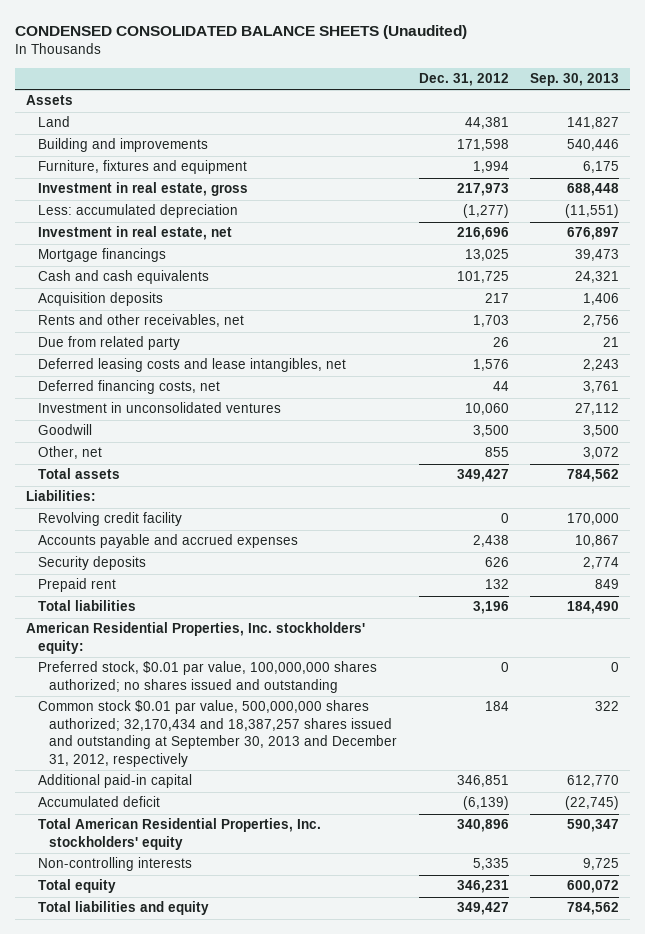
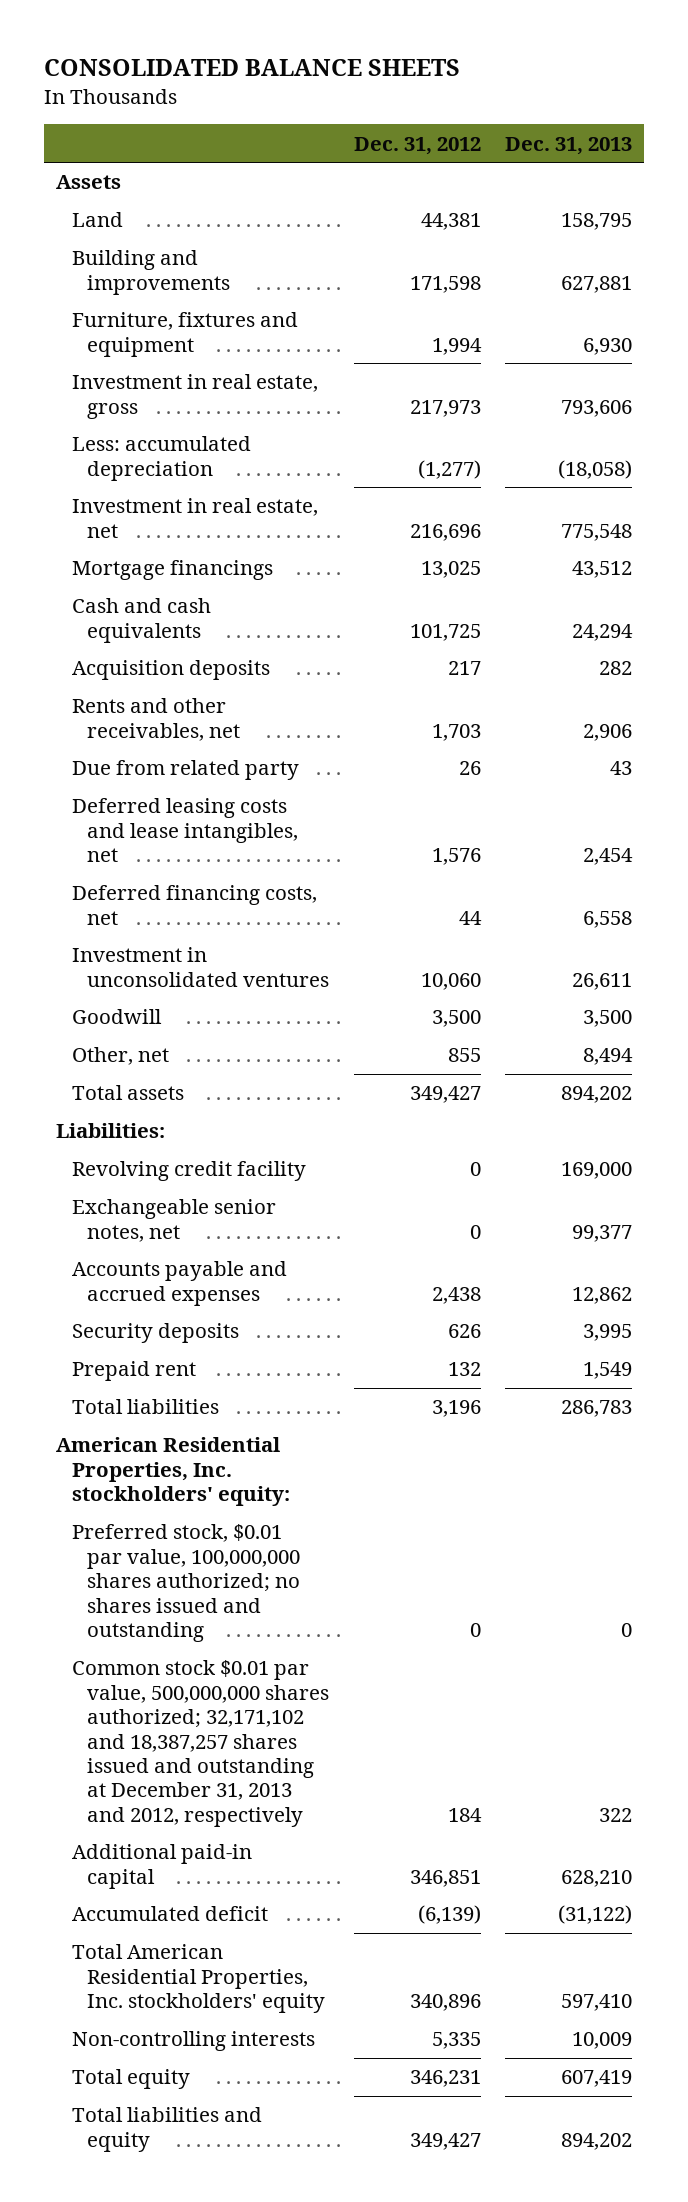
[15,25,468,40] CONDENSED CONSOLIDATED BALANCE SHEETS (Unaudited) -> [43,58,460,76] CONSOLIDATED BALANCE SHEETS
[530,73,620,87] Sep. 30, 2013 -> none
none -> [504,136,632,155] Dec. 31, 2013
none -> [71,1199,276,1242] Exchangeable senior notes, net
[37,700,398,767] Common stock $0.01 par value, 500,000,000 shares authorized; 32,170,434 and 18,387,257 shares issued and outstanding at September 30, 2013 and December 31, 2012, respectively -> [71,1660,330,1827] Common stock $0.01 par value, 500,000,000 shares authorized; 32,171,102 and 18,387,257 shares issued and outstanding at December 31, 2013 and 2012, respectively

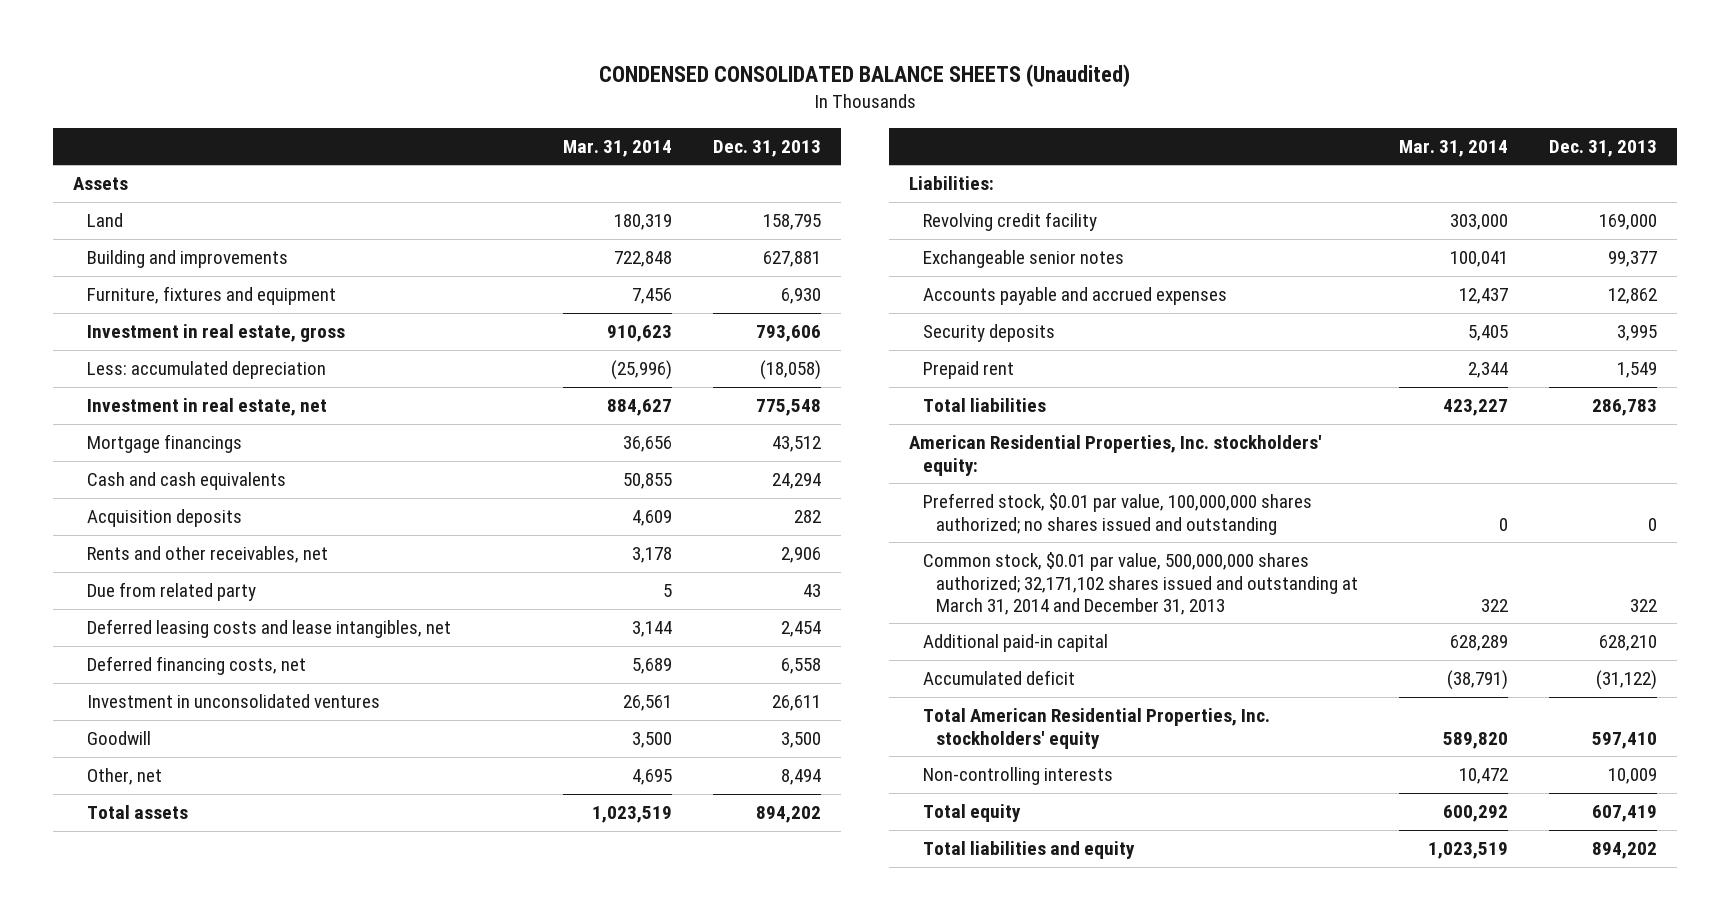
[43,58,460,76] CONSOLIDATED BALANCE SHEETS -> [598,64,1130,88] CONDENSED CONSOLIDATED BALANCE SHEETS (Unaudited)
[353,136,481,155] Dec. 31, 2012 -> none
none -> [562,139,672,157] Mar. 31, 2014
[71,1199,276,1242] Exchangeable senior notes, net -> [922,250,1124,269] Exchangeable senior notes
[71,1660,330,1827] Common stock $0.01 par value, 500,000,000 shares authorized; 32,171,102 and 18,387,257 shares issued and outstanding at December 31, 2013 and 2012, respectively -> [922,552,1359,615] Common stock, $0.01 par value, 500,000,000 shares authorized; 32,171,102 shares issued and outstanding at March 31, 2014 and December 31, 2013

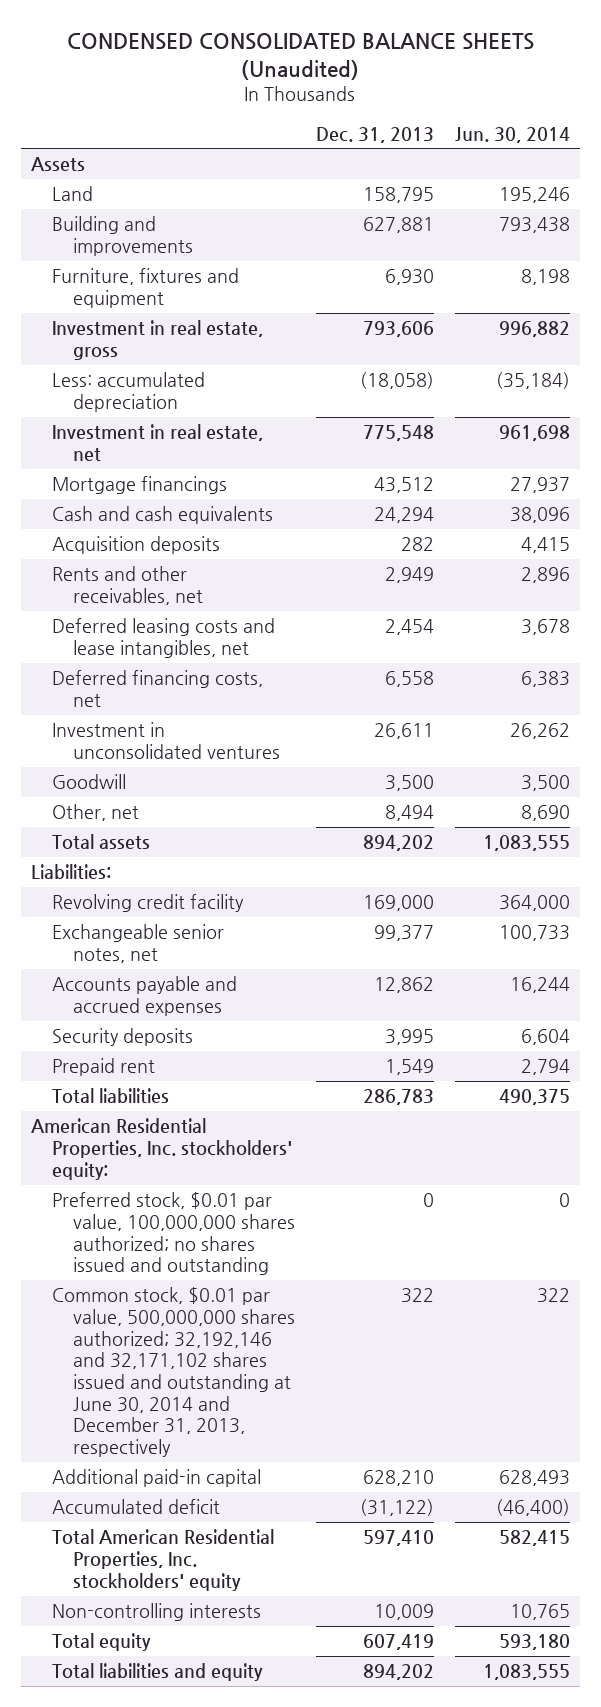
[562,139,672,157] Mar. 31, 2014 -> none
none -> [454,126,570,143] Jun. 30, 2014
[86,582,256,602] Due from related party -> none
[780,547,821,564] 2,906 -> [384,567,434,584] 2,949
[922,250,1124,269] Exchangeable senior notes -> [52,924,225,964] Exchangeable senior notes, net
[922,552,1359,615] Common stock, $0.01 par value, 500,000,000 shares authorized; 32,171,102 shares issued and outstanding at March 31, 2014 and December 31, 2013 -> [52,1287,296,1458] Common stock, $0.01 par value, 500,000,000 shares authorized; 32,192,146 and 32,171,102 shares issued and outstanding at June 30, 2014 and December 31, 2013, respectively

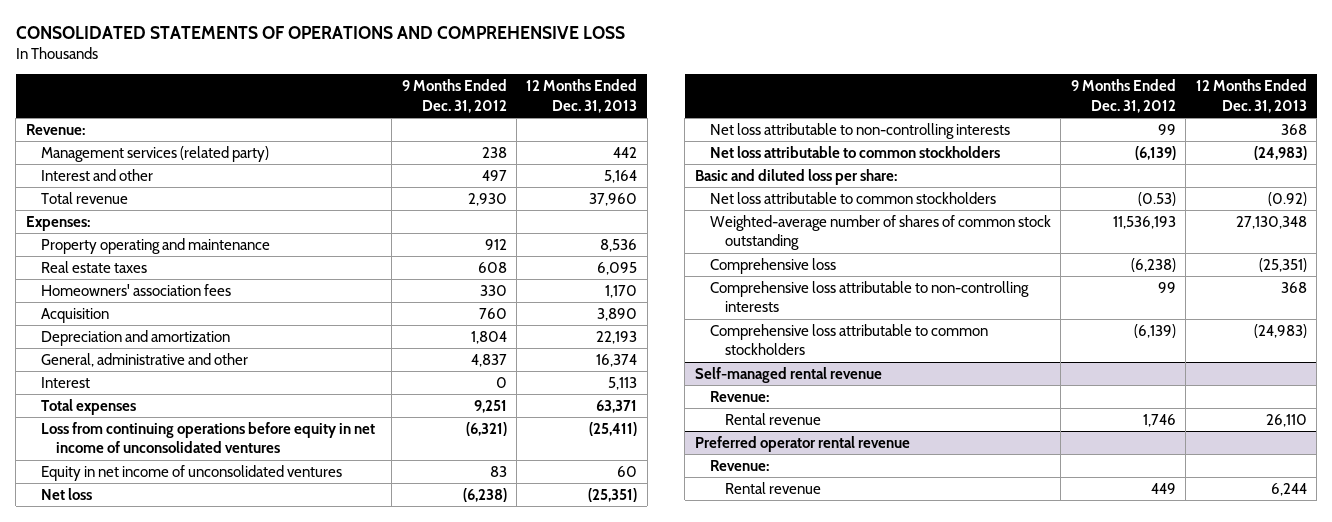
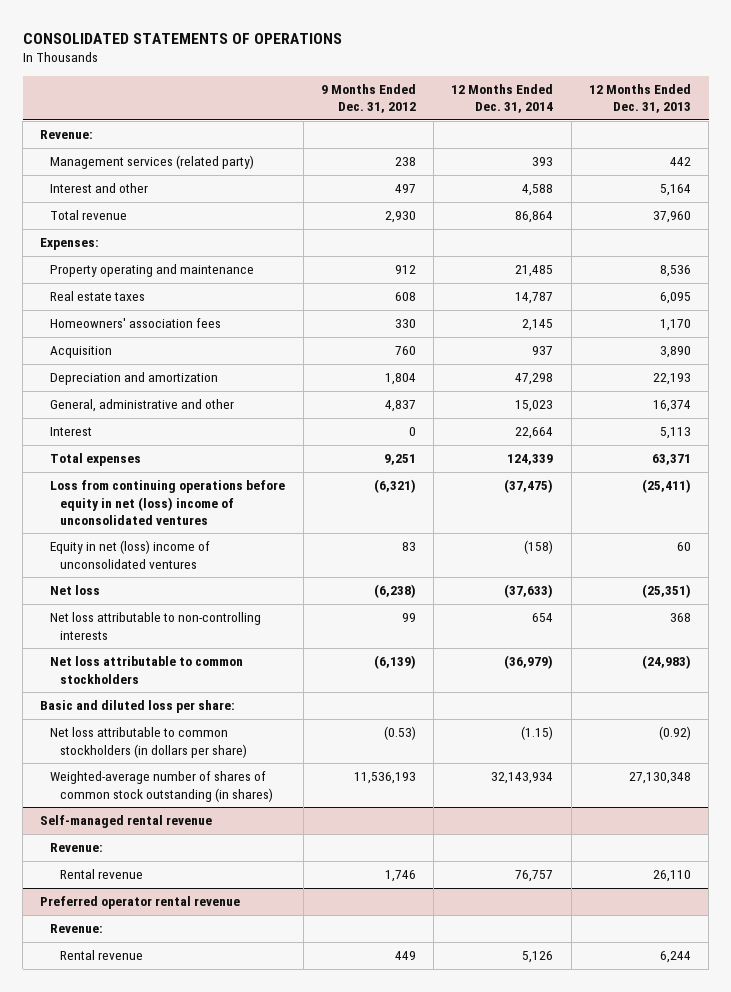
[15,26,625,40] CONSOLIDATED STATEMENTS OF OPERATIONS AND COMPREHENSIVE LOSS -> [22,32,342,44] CONSOLIDATED STATEMENTS OF OPERATIONS
none -> [451,84,554,114] 12 Months Ended Dec. 31, 2014
[40,421,375,454] Loss from continuing operations before equity in net income of unconsolidated ventures -> [50,480,286,525] Loss from continuing operations before equity in net (loss) income of unconsolidated ventures
[40,464,342,481] Equity in net income of unconsolidated ventures -> [50,540,211,569] Equity in net (loss) income of unconsolidated ventures
[709,257,836,274] Comprehensive loss -> none
[709,280,1029,313] Comprehensive loss attributable to non-controlling interests -> none
[709,323,988,356] Comprehensive loss attributable to common stockholders -> none
[709,191,996,204] Net loss attributable to common stockholders -> [50,727,248,758] Net loss attributable to common stockholders (in dollars per share)
[709,214,1051,251] Weighted-average number of shares of common stock outstanding -> [50,771,274,802] Weighted-average number of shares of common stock outstanding (in shares)

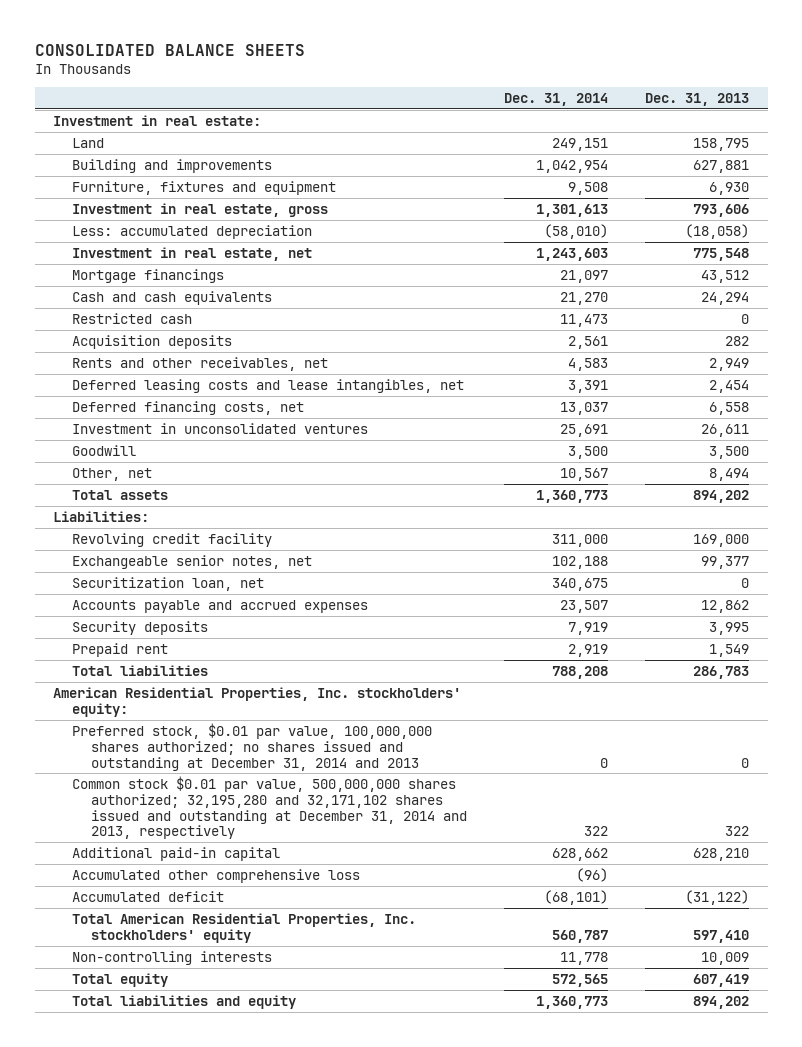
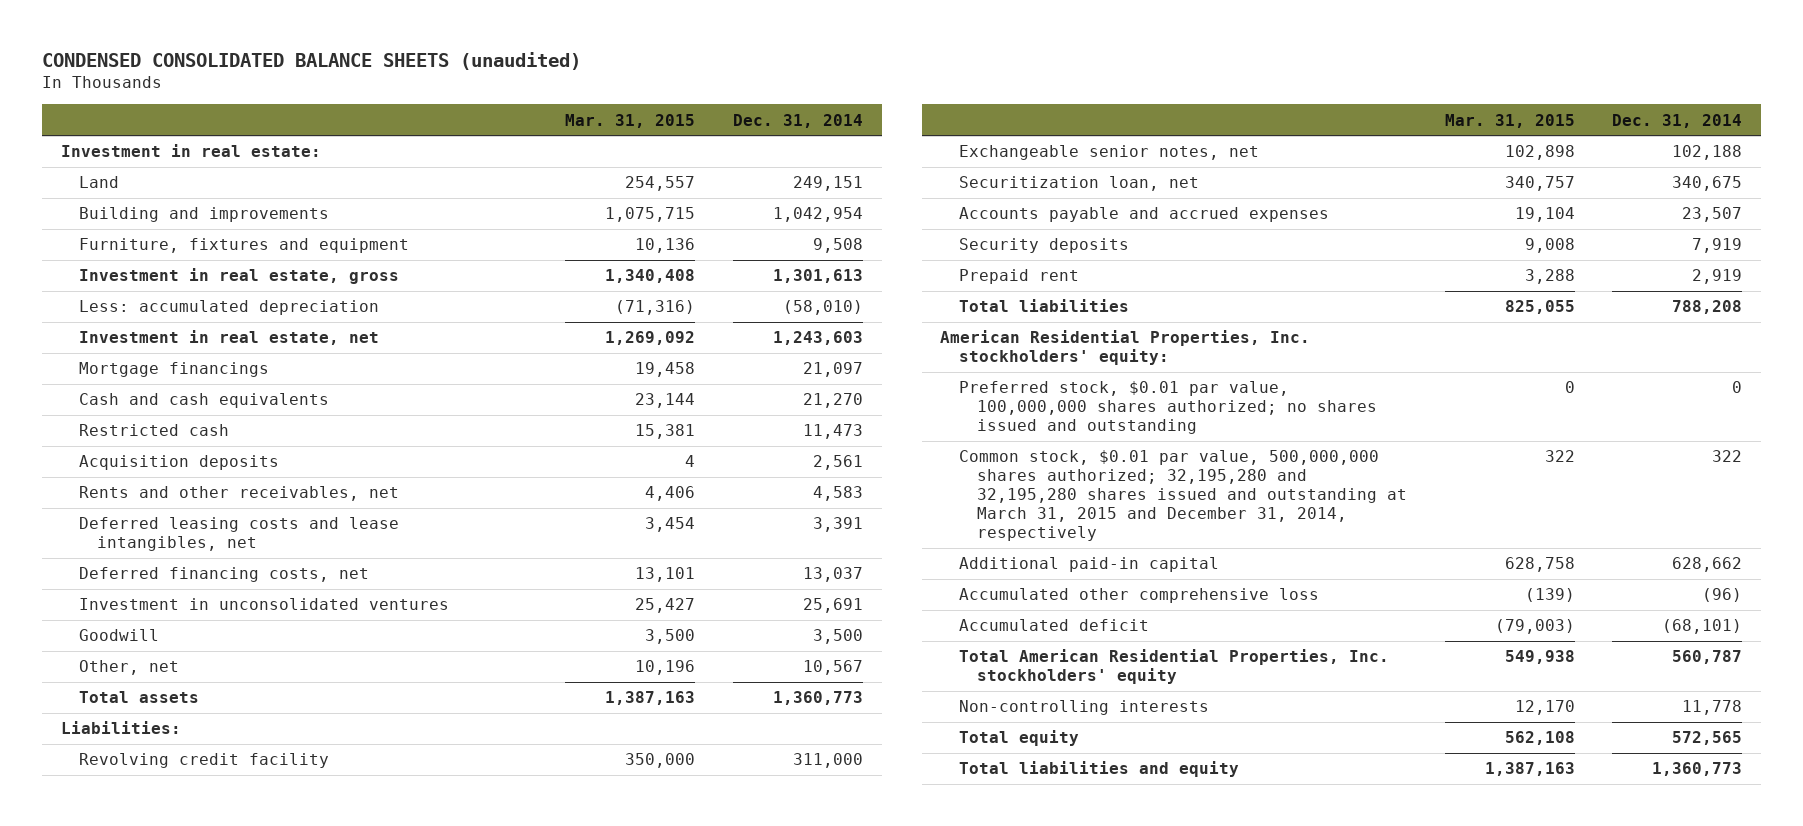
[34,43,305,56] CONSOLIDATED BALANCE SHEETS -> [41,51,581,70] CONDENSED CONSOLIDATED BALANCE SHEETS (unaudited)
[645,93,750,107] Dec. 31, 2013 -> none
none -> [565,113,696,128] Mar. 31, 2015
[72,722,433,771] Preferred stock, $0.01 par value, 100,000,000 shares authorized; no shares issued and outstanding at December 31, 2014 and 2013 -> [958,381,1378,435] Preferred stock, $0.01 par value, 100,000,000 shares authorized; no shares issued and outstanding
[72,775,468,840] Common stock $0.01 par value, 500,000,000 shares authorized; 32,195,280 and 32,171,102 shares issued and outstanding at December 31, 2014 and 2013, respectively -> [958,450,1408,542] Common stock, $0.01 par value, 500,000,000 shares authorized; 32,195,280 and 32,195,280 shares issued and outstanding at March 31, 2015 and December 31, 2014, respectively

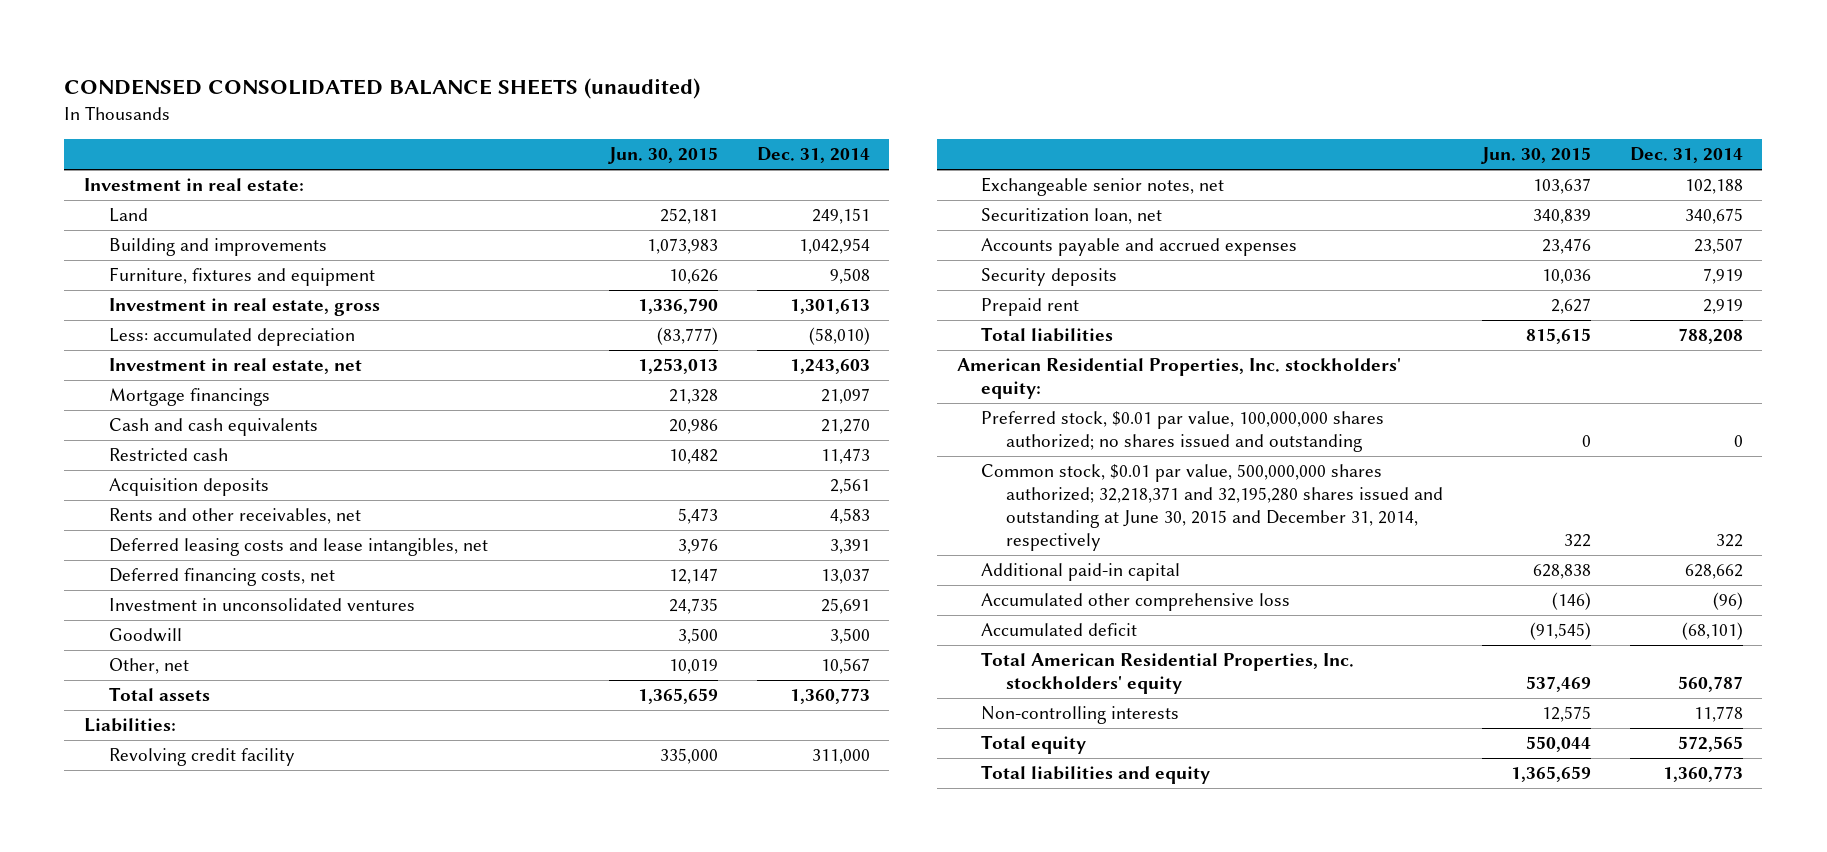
[565,113,696,128] Mar. 31, 2015 -> none
none -> [608,147,719,165] Jun. 30, 2015
[958,450,1408,542] Common stock, $0.01 par value, 500,000,000 shares authorized; 32,195,280 and 32,195,280 shares issued and outstanding at March 31, 2015 and December 31, 2014, respectively -> [981,464,1444,551] Common stock, $0.01 par value, 500,000,000 shares authorized; 32,218,371 and 32,195,280 shares issued and outstanding at June 30, 2015 and December 31, 2014, respectively

